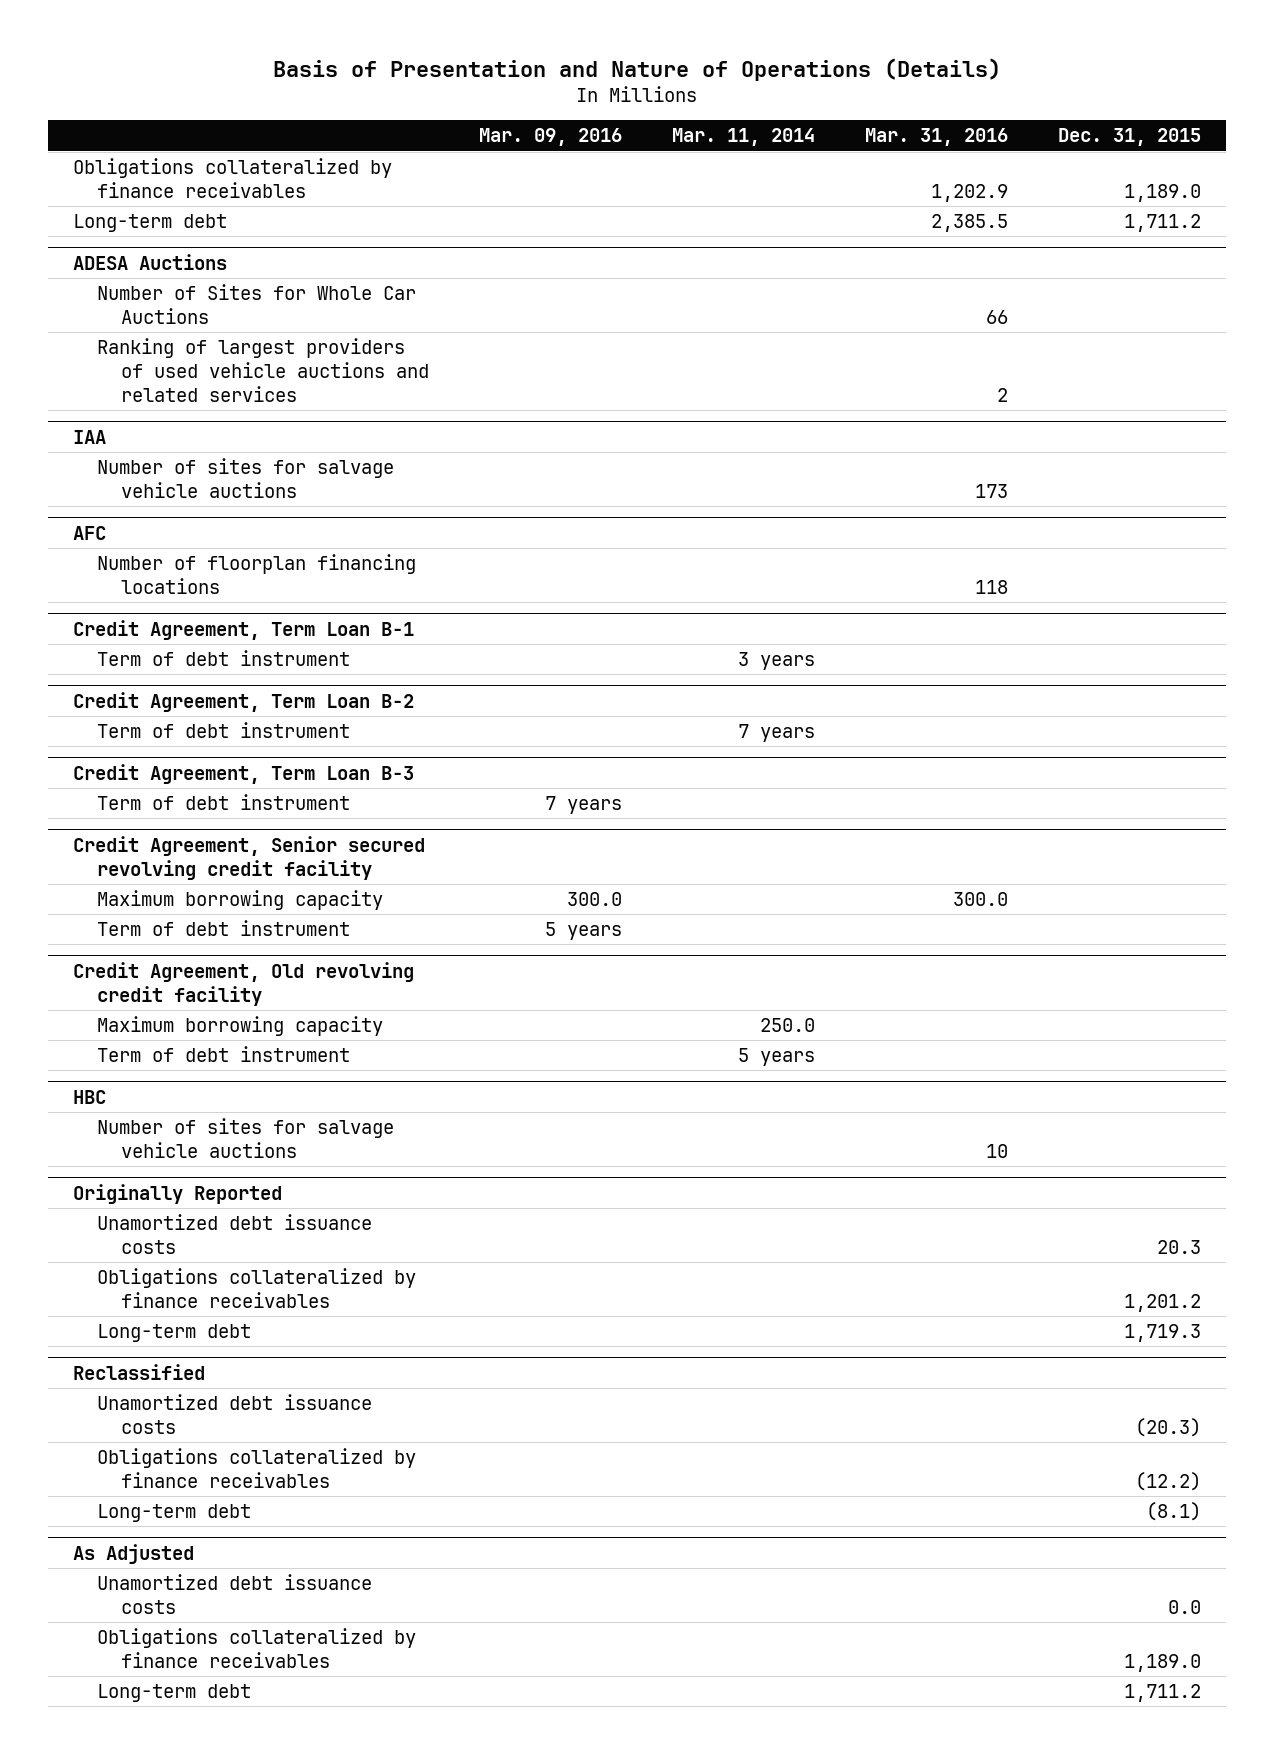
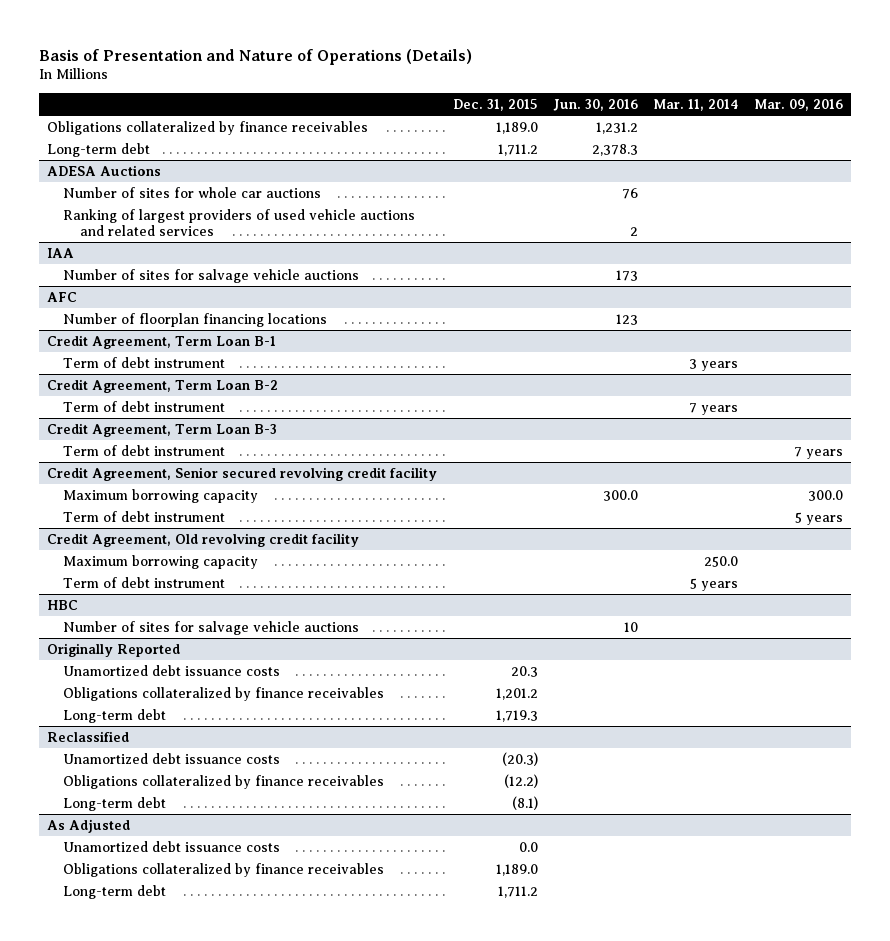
[865,128,1009,147] Mar. 31, 2016 -> none
none -> [552,98,638,111] Jun. 30, 2016
[96,283,416,324] Number of Sites for Whole Car Auctions -> [63,186,322,198] Number of sites for whole car auctions

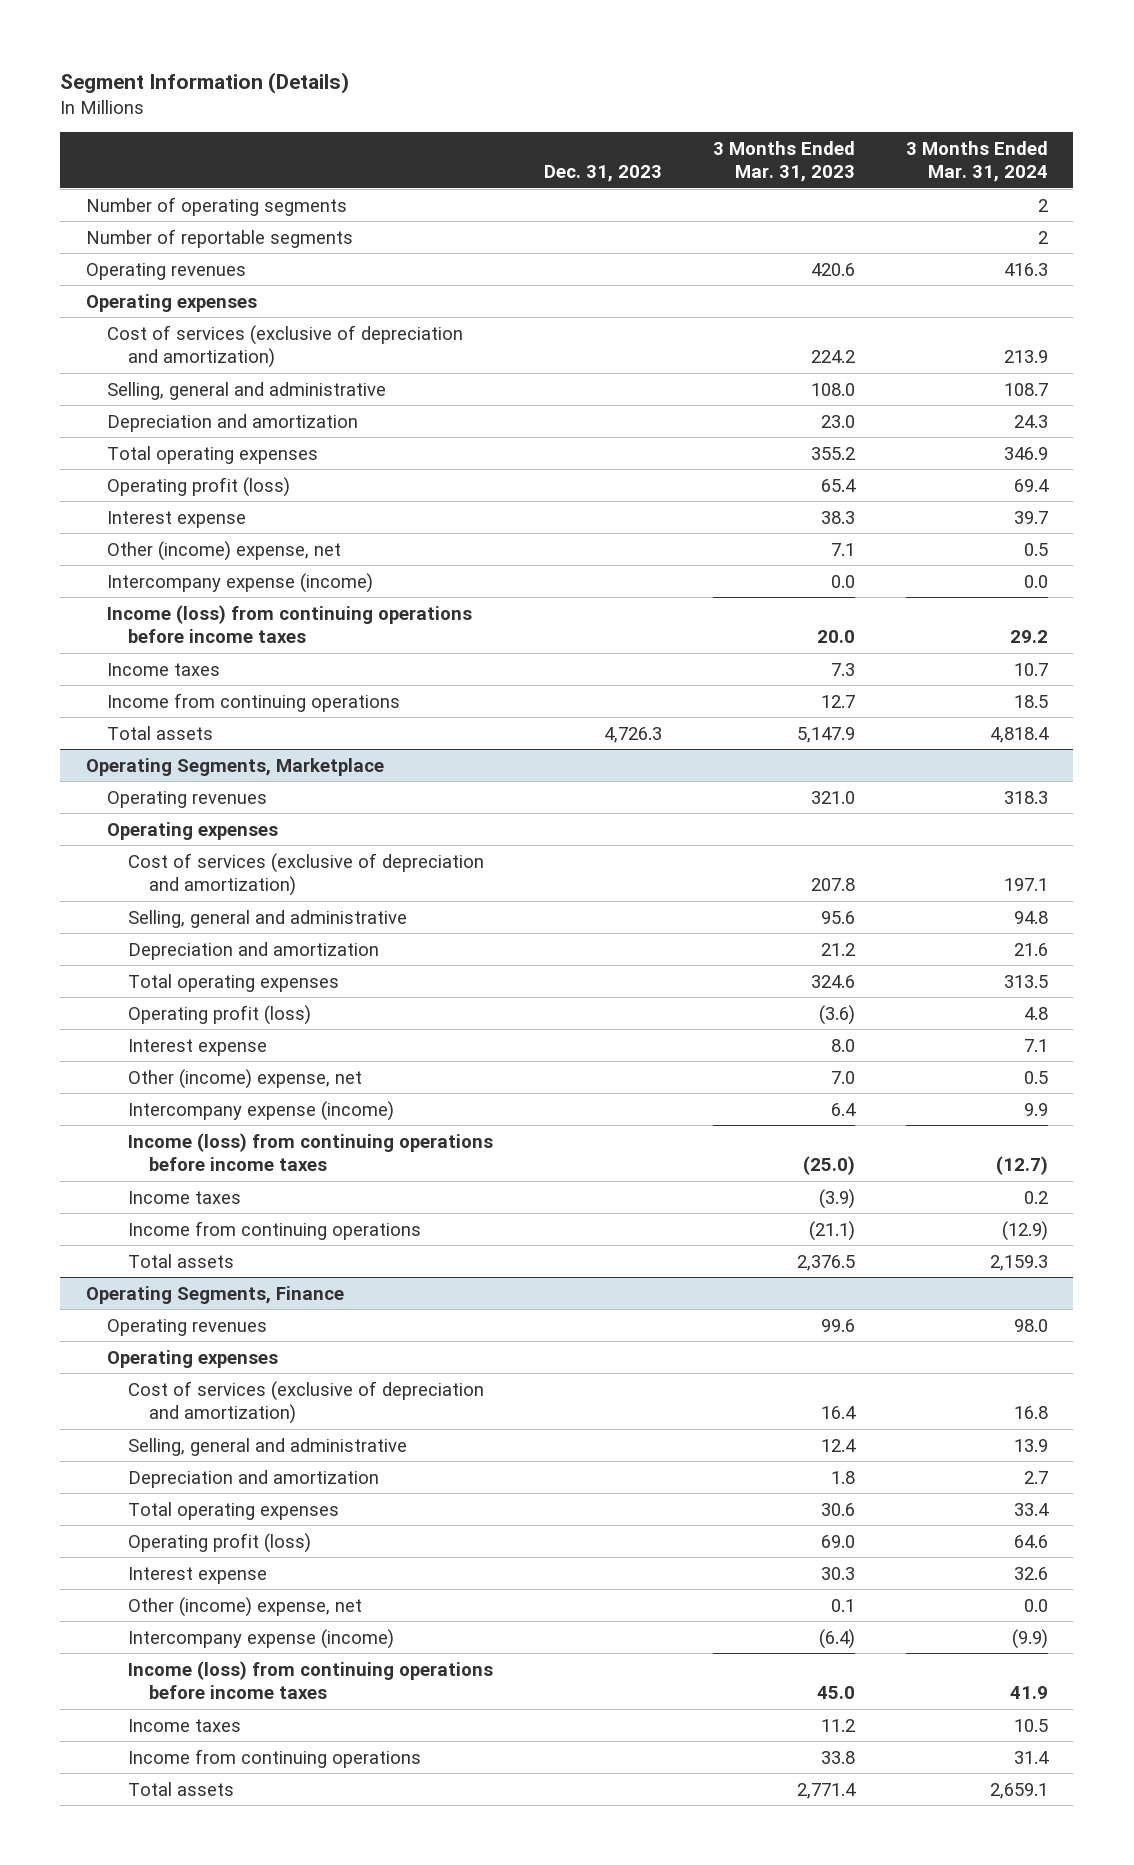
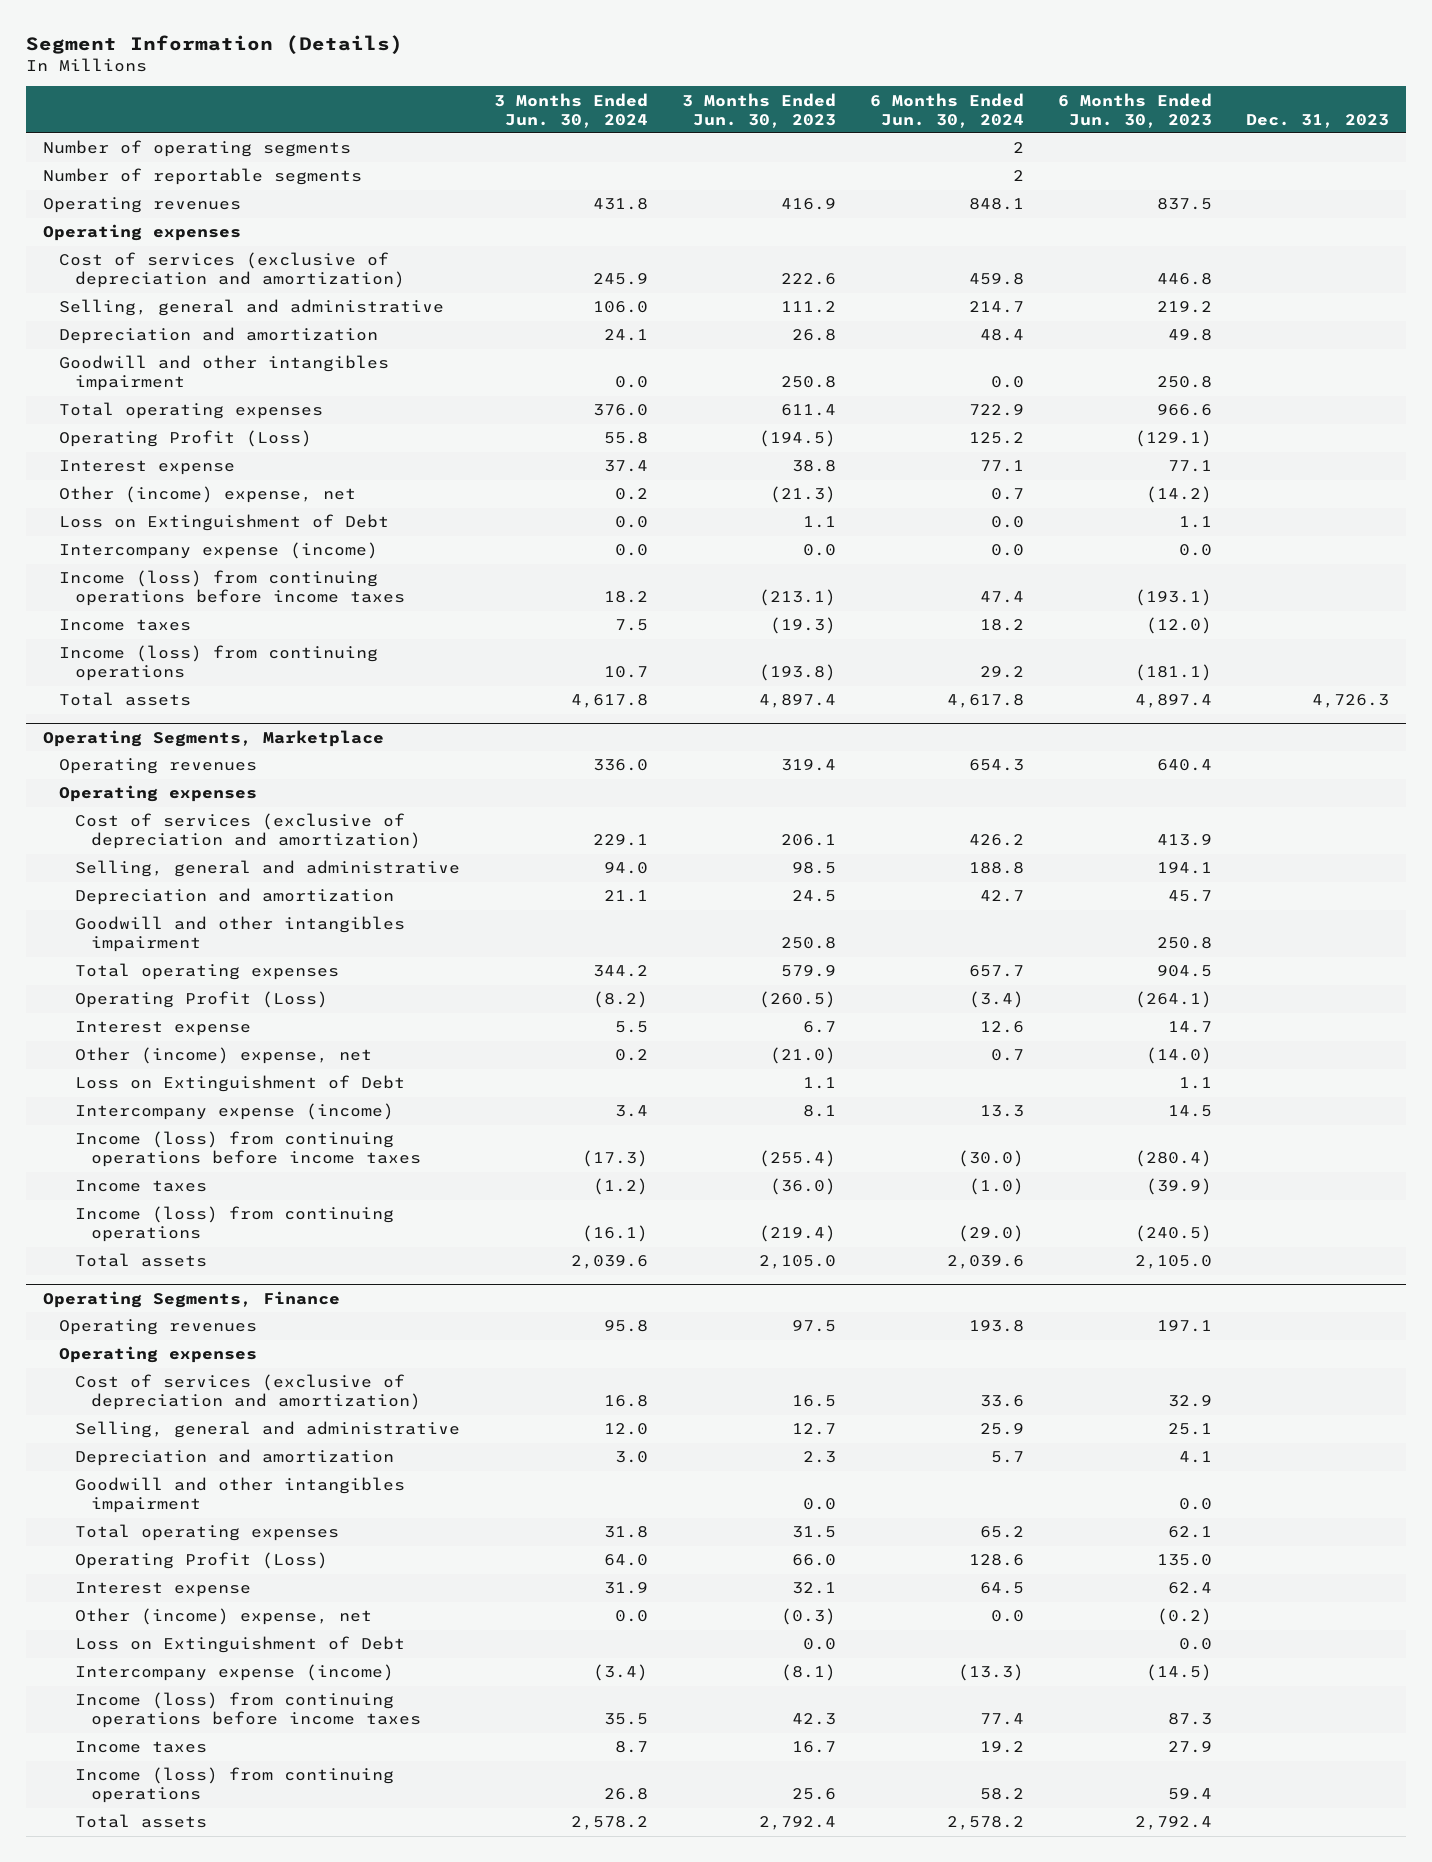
[712,140,855,183] 3 Months Ended Mar. 31, 2023 -> none
[905,140,1048,183] 3 Months Ended Mar. 31, 2024 -> none
none -> [494,92,649,128] 3 Months Ended Jun. 30, 2024
none -> [682,92,837,128] 3 Months Ended Jun. 30, 2023
none -> [870,92,1025,128] 6 Months Ended Jun. 30, 2024
none -> [1058,92,1213,128] 6 Months Ended Jun. 30, 2023
none -> [59,355,390,392] Goodwill and other intangibles impairment
[106,476,290,497] Operating profit (loss) -> [59,430,313,448] Operating Profit (Loss)
none -> [59,514,390,532] Loss on Extinguishment of Debt
[106,692,400,712] Income from continuing operations -> [59,645,379,682] Income (loss) from continuing operations
none -> [75,916,406,953] Goodwill and other intangibles impairment
[128,1004,312,1025] Operating profit (loss) -> [75,991,329,1009] Operating Profit (Loss)
none -> [75,1075,406,1093] Loss on Extinguishment of Debt
[128,1220,422,1240] Income from continuing operations -> [75,1206,395,1243] Income (loss) from continuing operations
none -> [75,1477,406,1514] Goodwill and other intangibles impairment
[128,1532,312,1553] Operating profit (loss) -> [75,1552,329,1570] Operating Profit (Loss)
none -> [75,1636,406,1654] Loss on Extinguishment of Debt
[128,1748,422,1768] Income from continuing operations -> [75,1767,395,1804] Income (loss) from continuing operations

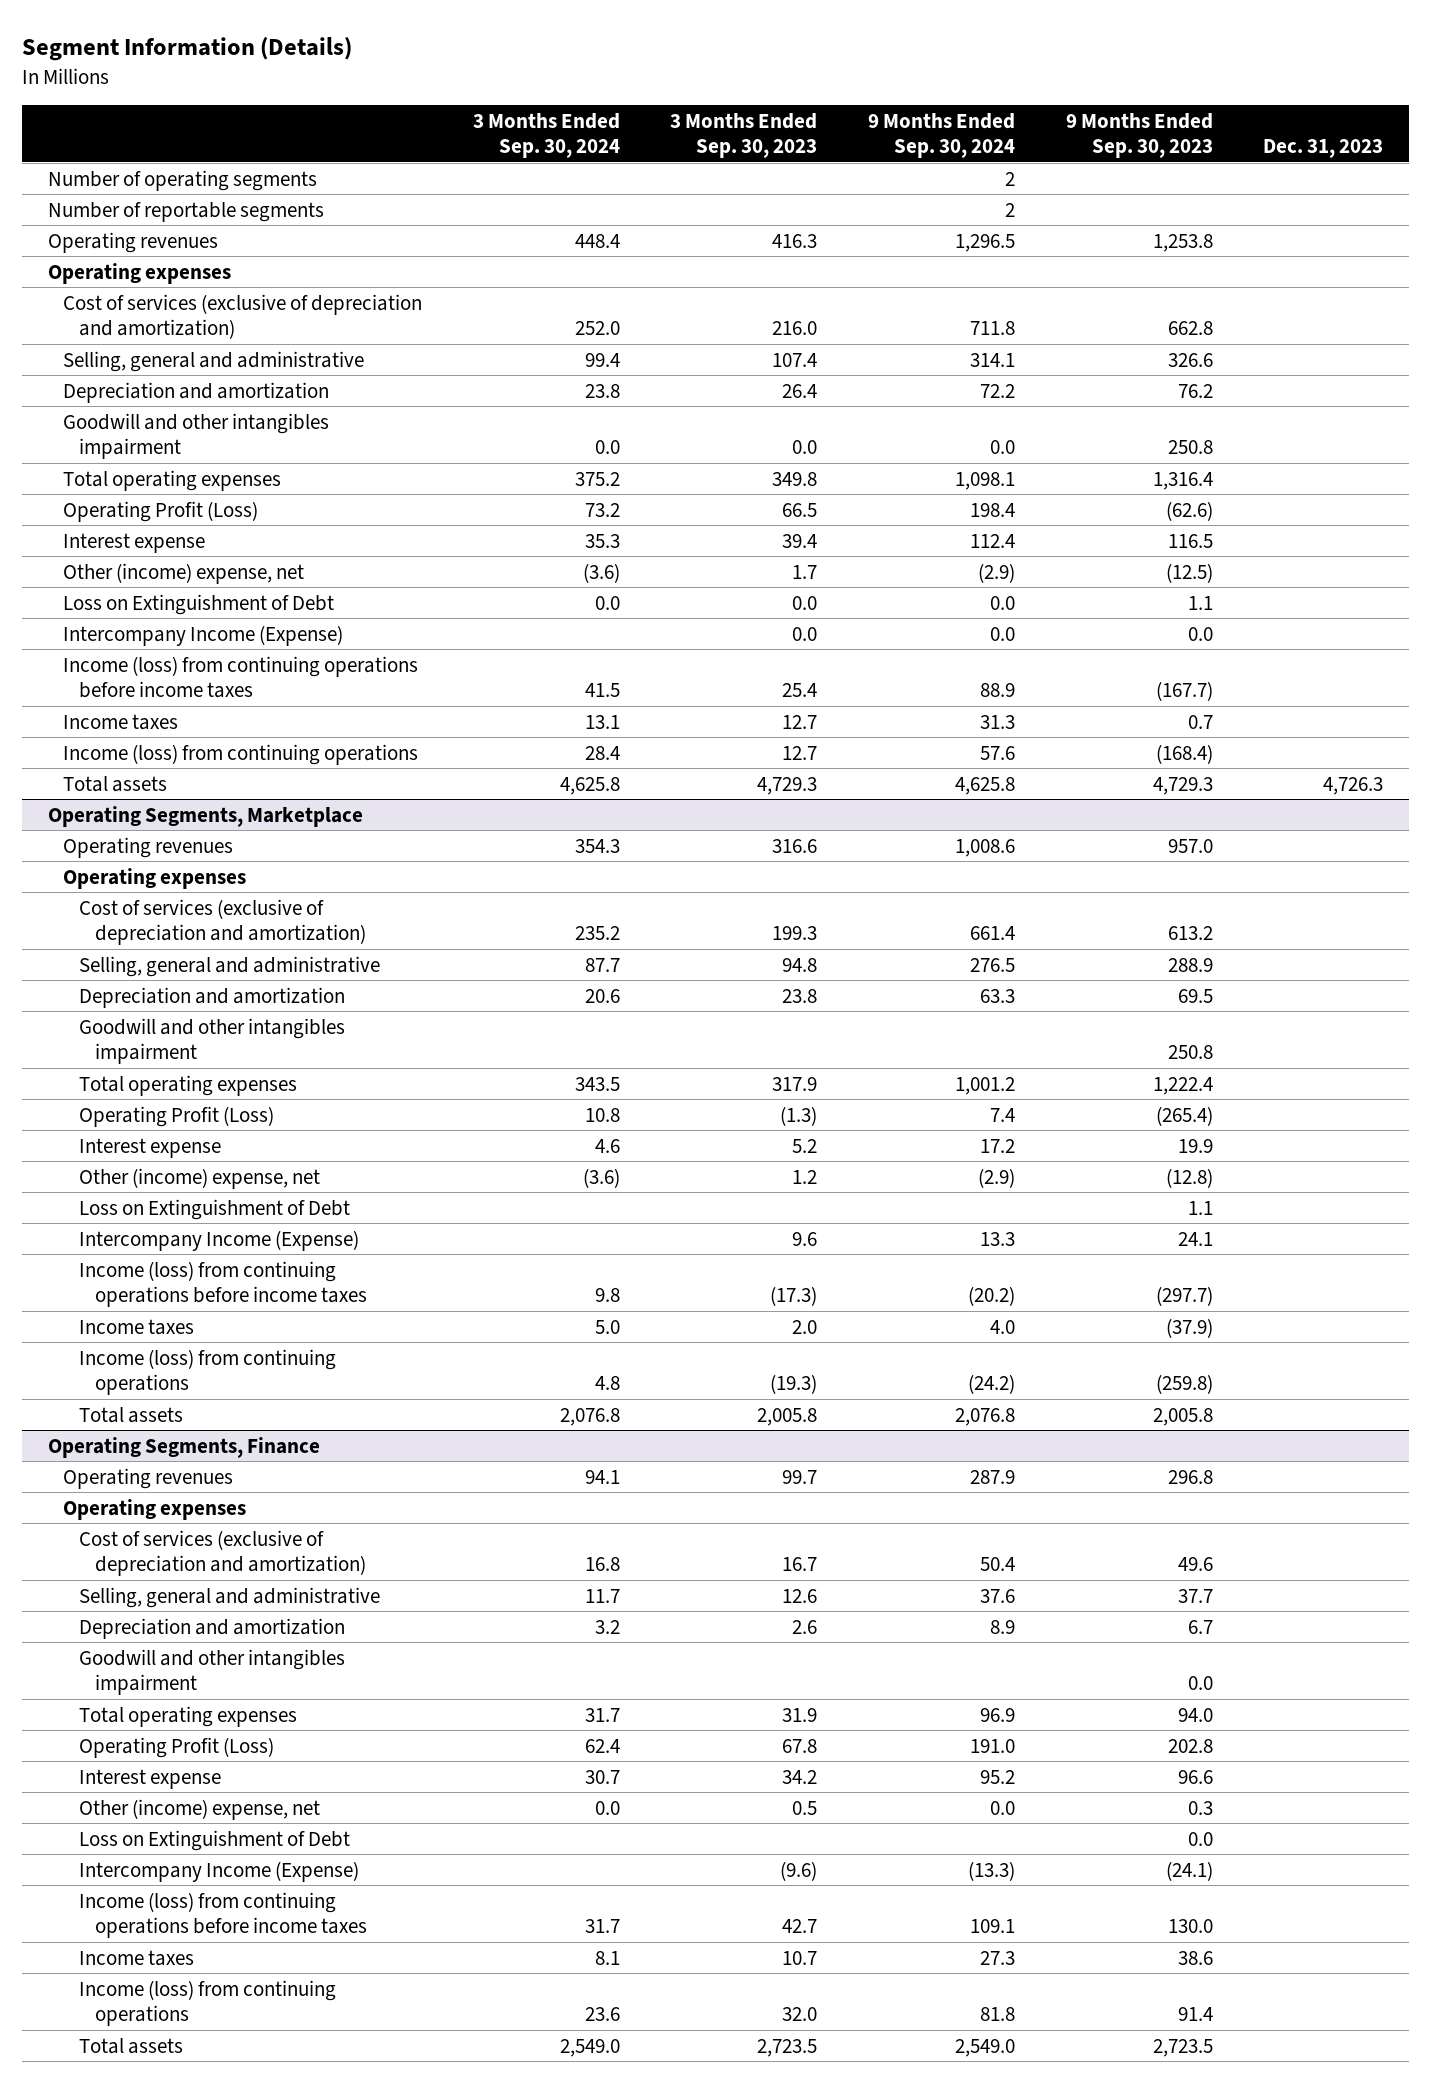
[494,92,649,128] 3 Months Ended Jun. 30, 2024 -> none
[682,92,837,128] 3 Months Ended Jun. 30, 2023 -> none
[870,92,1025,128] 6 Months Ended Jun. 30, 2024 -> none
[1058,92,1213,128] 6 Months Ended Jun. 30, 2023 -> none
none -> [472,112,620,159] 3 Months Ended Sep. 30, 2024
none -> [670,112,818,159] 3 Months Ended Sep. 30, 2023
none -> [868,112,1016,159] 9 Months Ended Sep. 30, 2024
none -> [1065,112,1213,159] 9 Months Ended Sep. 30, 2023
[59,542,379,560] Intercompany expense (income) -> [63,624,344,646] Intercompany Income (Expense)
[75,1103,395,1121] Intercompany expense (income) -> [78,1229,359,1251] Intercompany Income (Expense)
[75,1664,395,1682] Intercompany expense (income) -> [78,1860,359,1882] Intercompany Income (Expense)

